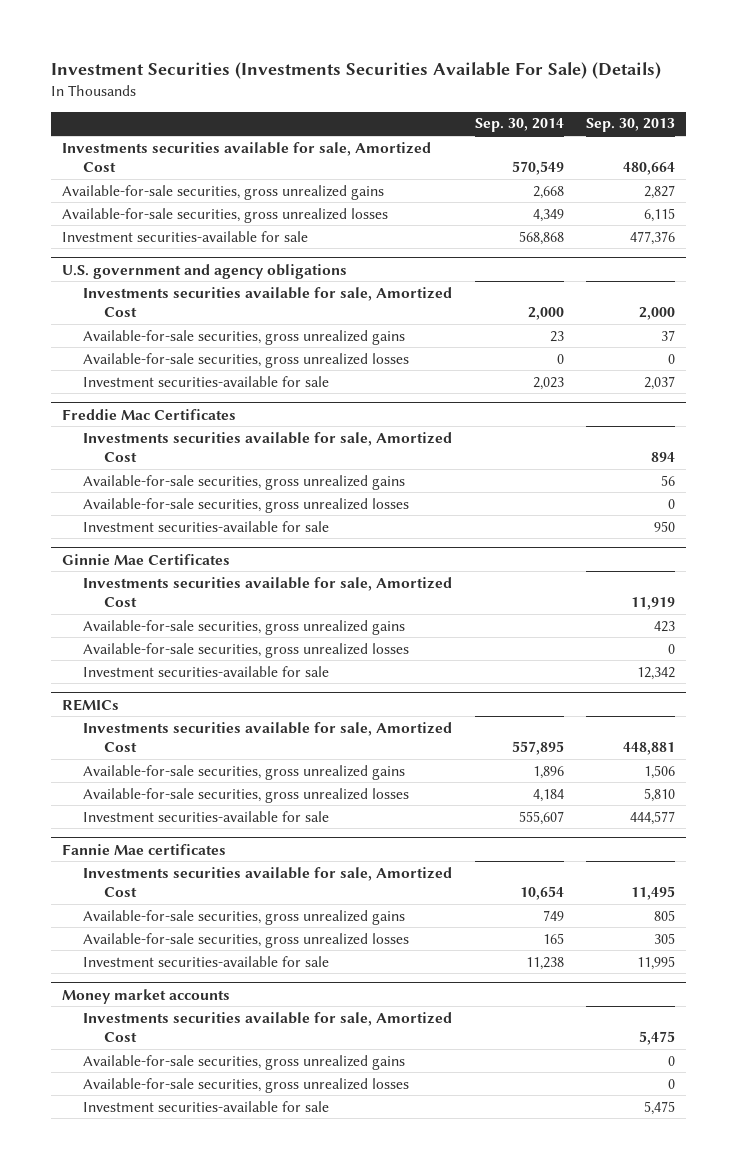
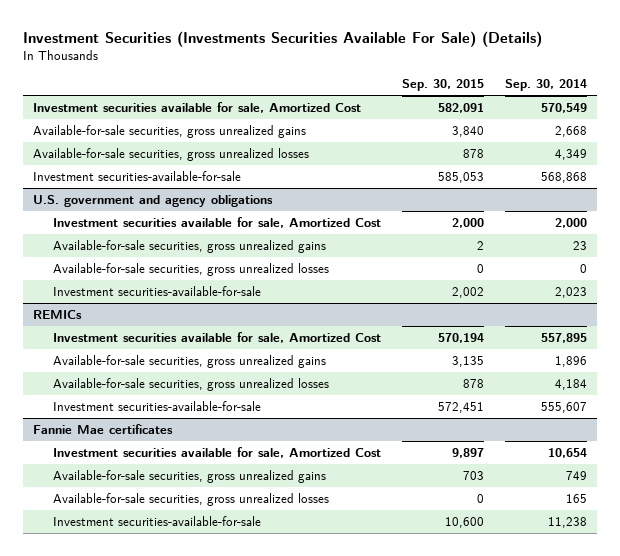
[586,118,676,133] Sep. 30, 2013 -> none
none -> [402,79,485,92] Sep. 30, 2015
[62,141,432,173] Investments securities available for sale, Amortized Cost -> [33,102,362,114] Investment securities available for sale, Amortized Cost
[62,230,309,242] Investment securities-available for sale -> [33,171,242,182] Investment securities-available-for-sale
[83,286,453,318] Investments securities available for sale, Amortized Cost -> [53,217,382,229] Investment securities available for sale, Amortized Cost
[62,408,237,420] Freddie Mac Certificates -> none
[83,431,453,463] Investments securities available for sale, Amortized Cost -> none
[83,474,406,490] Available-for-sale securities, gross unrealized gains -> none
[83,497,410,513] Available-for-sale securities, gross unrealized losses -> none
[83,520,330,532] Investment securities-available for sale -> none
[62,553,231,565] Ginnie Mae Certificates -> none
[83,576,453,608] Investments securities available for sale, Amortized Cost -> none
[83,619,406,635] Available-for-sale securities, gross unrealized gains -> none
[83,642,410,658] Available-for-sale securities, gross unrealized losses -> none
[83,665,330,677] Investment securities-available for sale -> none
[83,375,330,387] Investment securities-available for sale -> [53,286,262,297] Investment securities-available-for-sale
[83,721,453,753] Investments securities available for sale, Amortized Cost -> [53,332,382,344] Investment securities available for sale, Amortized Cost
[83,810,330,822] Investment securities-available for sale -> [53,401,262,412] Investment securities-available-for-sale
[83,866,453,898] Investments securities available for sale, Amortized Cost -> [53,447,382,459] Investment securities available for sale, Amortized Cost
[62,988,231,1004] Money market accounts -> none
[83,1011,453,1043] Investments securities available for sale, Amortized Cost -> none
[83,1054,406,1070] Available-for-sale securities, gross unrealized gains -> none
[83,1077,410,1093] Available-for-sale securities, gross unrealized losses -> none
[83,1100,330,1112] Investment securities-available for sale -> none
[83,955,330,967] Investment securities-available for sale -> [53,516,262,527] Investment securities-available-for-sale

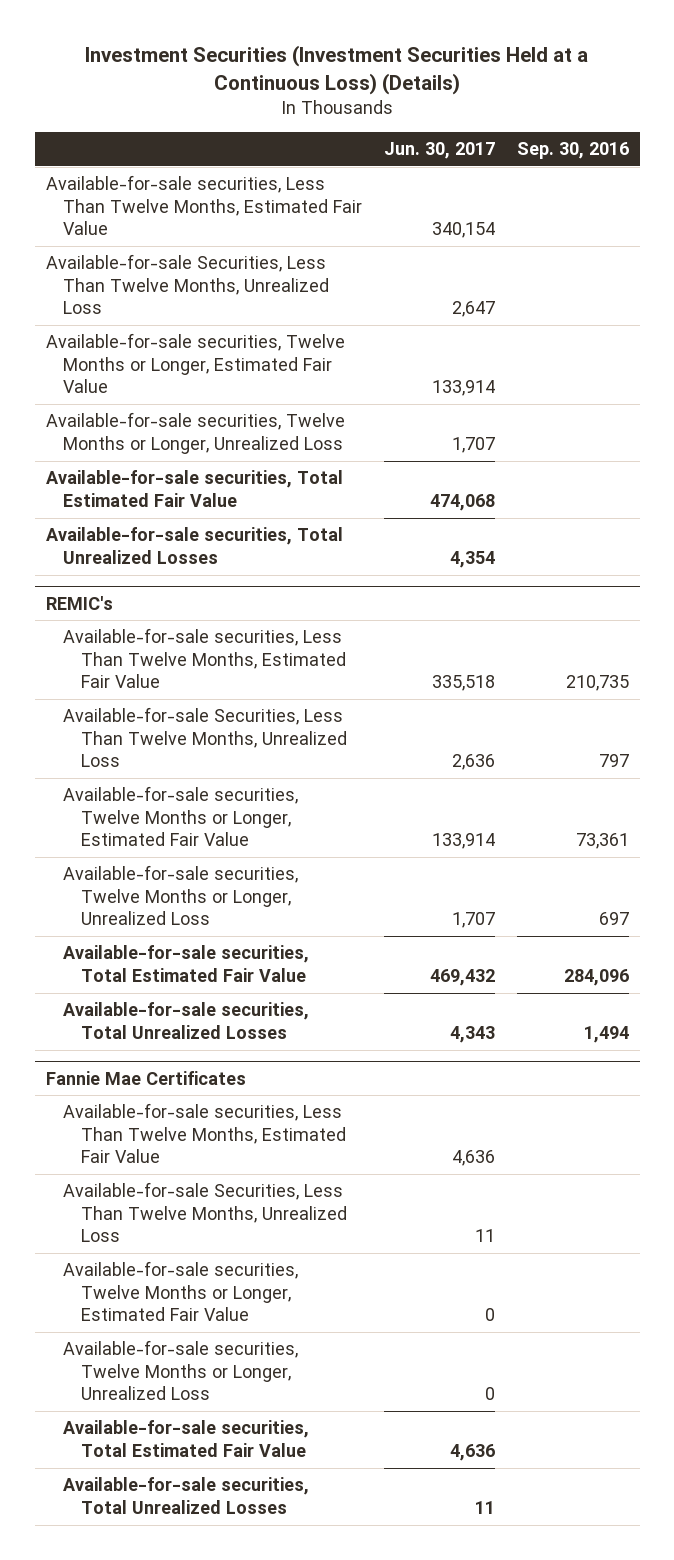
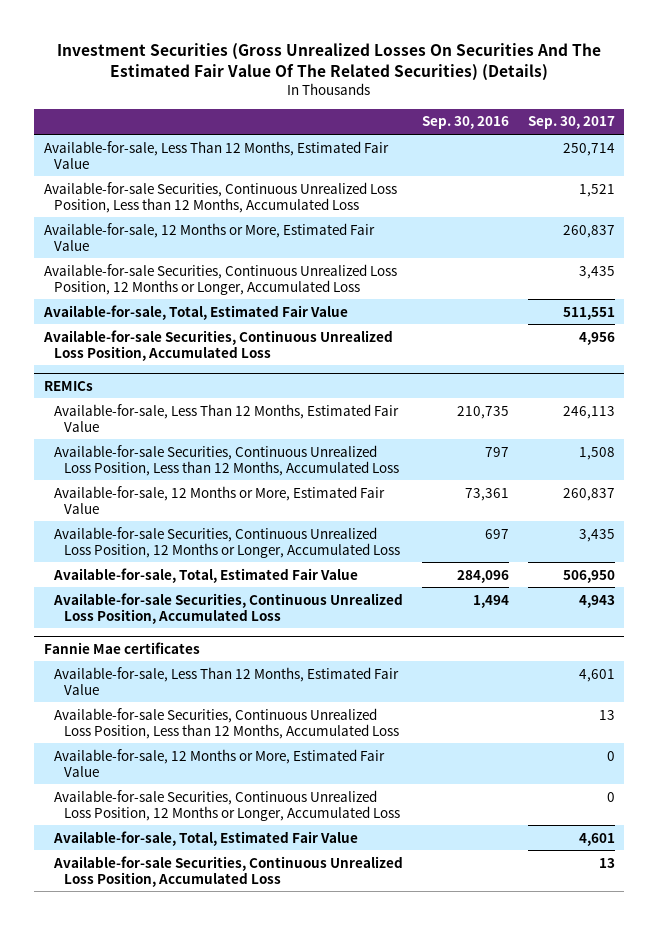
[85,45,589,95] Investment Securities (Investment Securities Held at a Continuous Loss) (Details) -> [57,42,602,81] Investment Securities (Gross Unrealized Losses On Securities And The Estimated Fair Value Of The Related Securities) (Details)
[384,142,496,160] Jun. 30, 2017 -> none
none -> [527,116,615,130] Sep. 30, 2017
[45,175,363,236] Available-for-sale securities, Less Than Twelve Months, Estimated Fair Value -> [43,140,389,169] Available-for-sale, Less Than 12 Months, Estimated Fair Value
[45,254,330,315] Available-for-sale Securities, Less Than Twelve Months, Unrealized Loss -> [43,181,397,213] Available-for-sale Securities, Continuous Unrealized Loss Position, Less than 12 Months, Accumulated Loss
[45,333,345,394] Available-for-sale securities, Twelve Months or Longer, Estimated Fair Value -> [43,222,375,251] Available-for-sale, 12 Months or More, Estimated Fair Value
[45,412,345,454] Available-for-sale securities, Twelve Months or Longer, Unrealized Loss -> [43,263,397,295] Available-for-sale Securities, Continuous Unrealized Loss Position, 12 Months or Longer, Accumulated Loss
[45,470,343,507] Available-for-sale securities, Total Estimated Fair Value -> [42,304,348,320] Available-for-sale, Total, Estimated Fair Value
[45,527,343,564] Available-for-sale securities, Total Unrealized Losses -> [42,329,393,361] Available-for-sale Securities, Continuous Unrealized Loss Position, Accumulated Loss
[45,595,113,610] REMIC's -> [43,380,93,391] REMICs
[63,628,347,689] Available-for-sale securities, Less Than Twelve Months, Estimated Fair Value -> [53,403,399,432] Available-for-sale, Less Than 12 Months, Estimated Fair Value
[63,707,348,768] Available-for-sale Securities, Less Than Twelve Months, Unrealized Loss -> [53,444,399,476] Available-for-sale Securities, Continuous Unrealized Loss Position, Less than 12 Months, Accumulated Loss
[63,786,299,847] Available-for-sale securities, Twelve Months or Longer, Estimated Fair Value -> [53,485,385,514] Available-for-sale, 12 Months or More, Estimated Fair Value
[63,865,299,926] Available-for-sale securities, Twelve Months or Longer, Unrealized Loss -> [53,526,400,558] Available-for-sale Securities, Continuous Unrealized Loss Position, 12 Months or Longer, Accumulated Loss
[63,945,310,982] Available-for-sale securities, Total Estimated Fair Value -> [52,567,358,583] Available-for-sale, Total, Estimated Fair Value
[63,1002,310,1039] Available-for-sale securities, Total Unrealized Losses -> [52,592,403,624] Available-for-sale Securities, Continuous Unrealized Loss Position, Accumulated Loss
[45,1070,246,1085] Fannie Mae Certificates -> [43,641,200,654] Fannie Mae certificates
[63,1103,347,1164] Available-for-sale securities, Less Than Twelve Months, Estimated Fair Value -> [53,666,399,695] Available-for-sale, Less Than 12 Months, Estimated Fair Value
[63,1182,348,1243] Available-for-sale Securities, Less Than Twelve Months, Unrealized Loss -> [53,707,399,739] Available-for-sale Securities, Continuous Unrealized Loss Position, Less than 12 Months, Accumulated Loss
[63,1261,299,1322] Available-for-sale securities, Twelve Months or Longer, Estimated Fair Value -> [53,748,385,777] Available-for-sale, 12 Months or More, Estimated Fair Value
[63,1340,299,1401] Available-for-sale securities, Twelve Months or Longer, Unrealized Loss -> [53,789,400,821] Available-for-sale Securities, Continuous Unrealized Loss Position, 12 Months or Longer, Accumulated Loss
[63,1420,310,1457] Available-for-sale securities, Total Estimated Fair Value -> [52,830,358,846] Available-for-sale, Total, Estimated Fair Value
[63,1477,310,1514] Available-for-sale securities, Total Unrealized Losses -> [52,855,403,887] Available-for-sale Securities, Continuous Unrealized Loss Position, Accumulated Loss

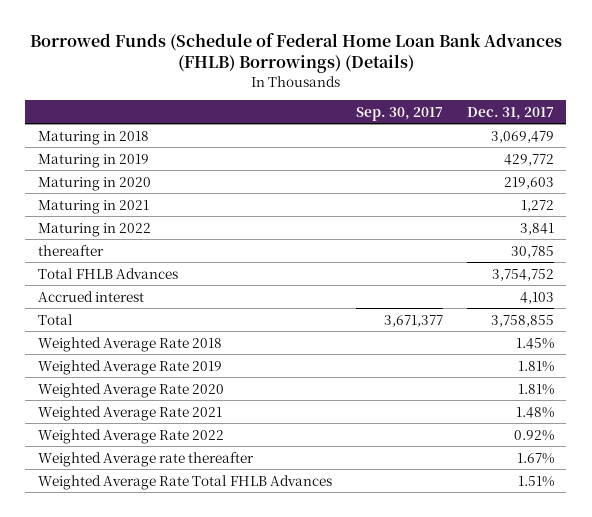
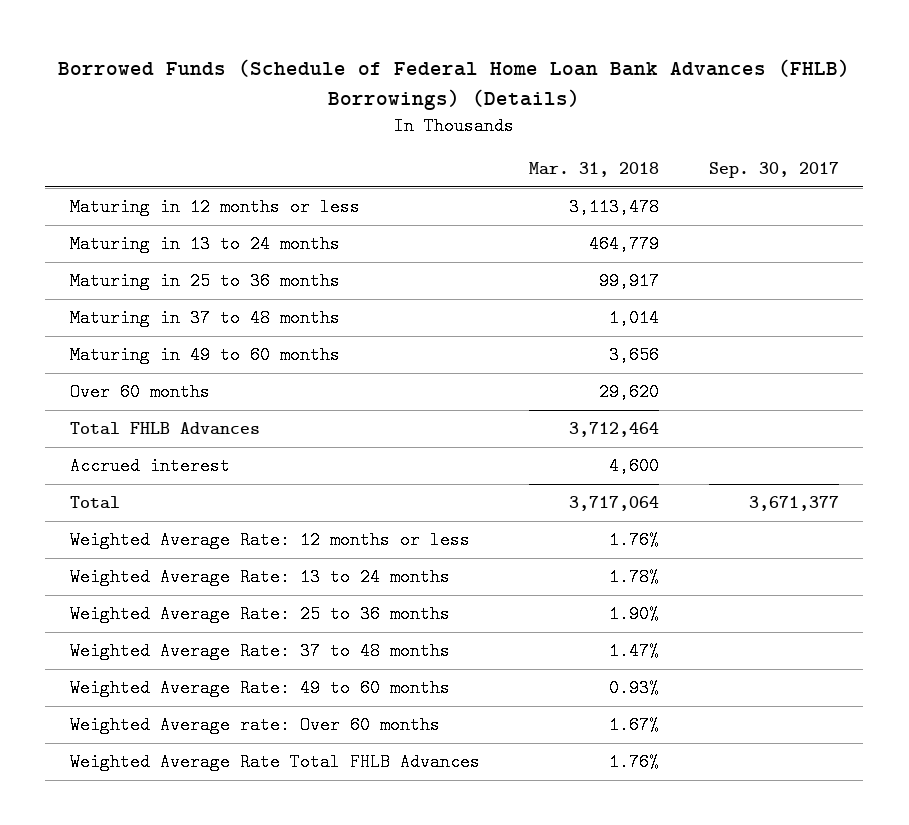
[467,106,555,120] Dec. 31, 2017 -> none
none -> [529,162,660,178] Mar. 31, 2018
[37,130,149,145] Maturing in 2018 -> [69,198,360,217] Maturing in 12 months or less
[37,153,149,168] Maturing in 2019 -> [69,235,340,254] Maturing in 13 to 24 months
[37,176,151,191] Maturing in 2020 -> [69,272,340,291] Maturing in 25 to 36 months
[37,199,149,214] Maturing in 2021 -> [69,309,340,328] Maturing in 37 to 48 months
[37,222,151,237] Maturing in 2022 -> [69,346,340,365] Maturing in 49 to 60 months
[37,244,104,256] thereafter -> [69,383,210,402] Over 60 months
[37,336,222,352] Weighted Average Rate 2018 -> [69,531,470,550] Weighted Average Rate: 12 months or less
[37,359,222,375] Weighted Average Rate 2019 -> [69,568,450,587] Weighted Average Rate: 13 to 24 months
[37,382,224,398] Weighted Average Rate 2020 -> [69,605,450,624] Weighted Average Rate: 25 to 36 months
[37,405,222,421] Weighted Average Rate 2021 -> [69,642,450,661] Weighted Average Rate: 37 to 48 months
[37,428,224,444] Weighted Average Rate 2022 -> [69,679,450,698] Weighted Average Rate: 49 to 60 months
[37,451,254,467] Weighted Average rate thereafter -> [69,716,440,735] Weighted Average rate: Over 60 months

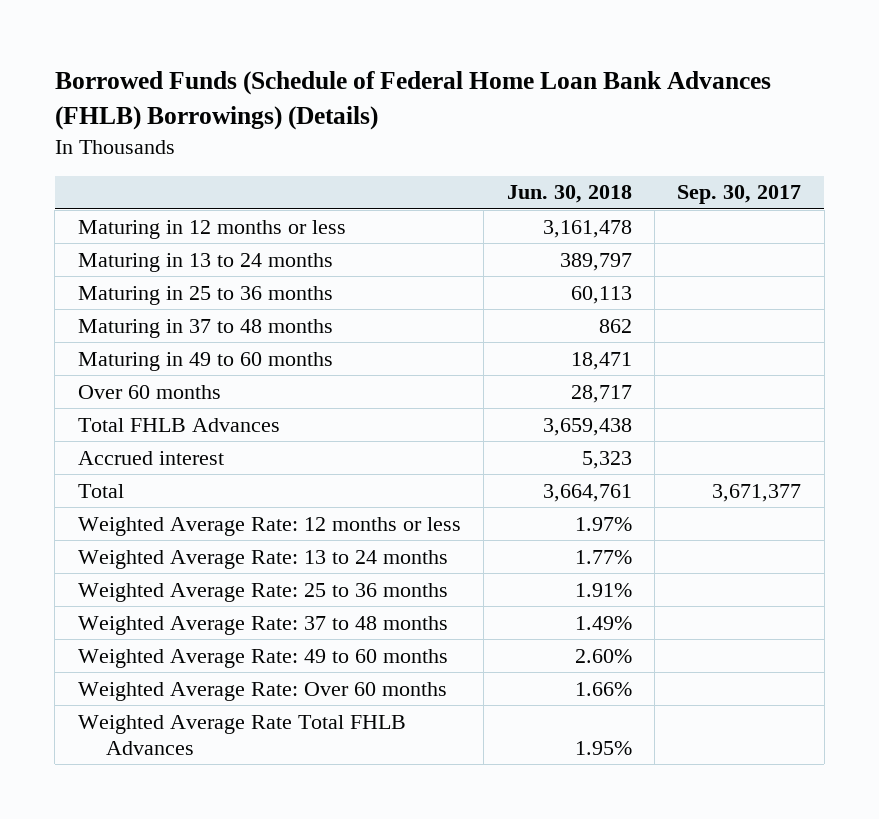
[529,162,660,178] Mar. 31, 2018 -> none
none -> [506,185,632,204] Jun. 30, 2018
[69,716,440,735] Weighted Average rate: Over 60 months -> [77,681,447,701] Weighted Average Rate: Over 60 months

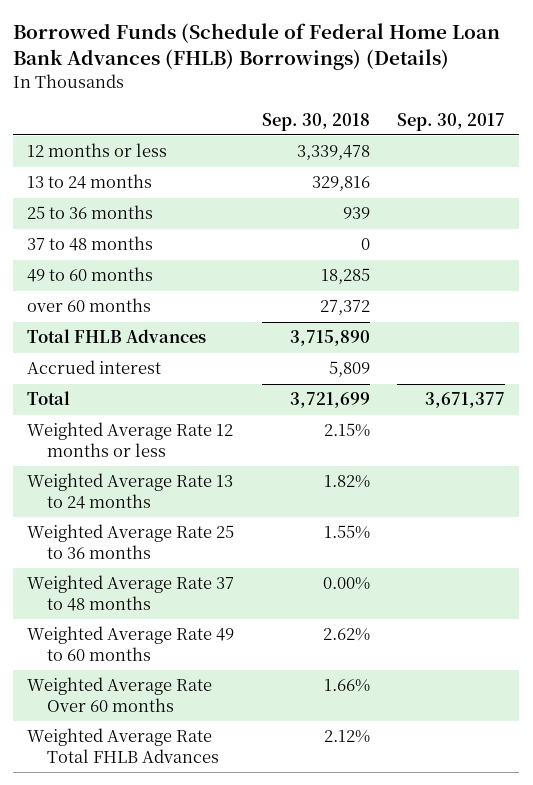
[506,185,632,204] Jun. 30, 2018 -> none
none -> [261,112,370,131] Sep. 30, 2018
[77,219,346,239] Maturing in 12 months or less -> [27,143,168,158] 12 months or less
[77,252,333,272] Maturing in 13 to 24 months -> [27,174,153,190] 13 to 24 months
[77,285,333,305] Maturing in 25 to 36 months -> [27,205,154,220] 25 to 36 months
[77,318,333,338] Maturing in 37 to 48 months -> [27,236,154,252] 37 to 48 months
[77,351,333,371] Maturing in 49 to 60 months -> [27,267,154,283] 49 to 60 months
[77,384,221,399] Over 60 months -> [27,298,152,313] over 60 months
[77,516,461,536] Weighted Average Rate: 12 months or less -> [27,422,234,457] Weighted Average Rate 12 months or less
[77,549,448,569] Weighted Average Rate: 13 to 24 months -> [27,473,234,509] Weighted Average Rate 13 to 24 months
[77,582,448,602] Weighted Average Rate: 25 to 36 months -> [27,524,235,559] Weighted Average Rate 25 to 36 months
[77,615,448,635] Weighted Average Rate: 37 to 48 months -> [27,575,235,611] Weighted Average Rate 37 to 48 months
[77,648,448,668] Weighted Average Rate: 49 to 60 months -> [27,626,235,661] Weighted Average Rate 49 to 60 months
[77,681,447,701] Weighted Average Rate: Over 60 months -> [27,677,213,712] Weighted Average Rate Over 60 months

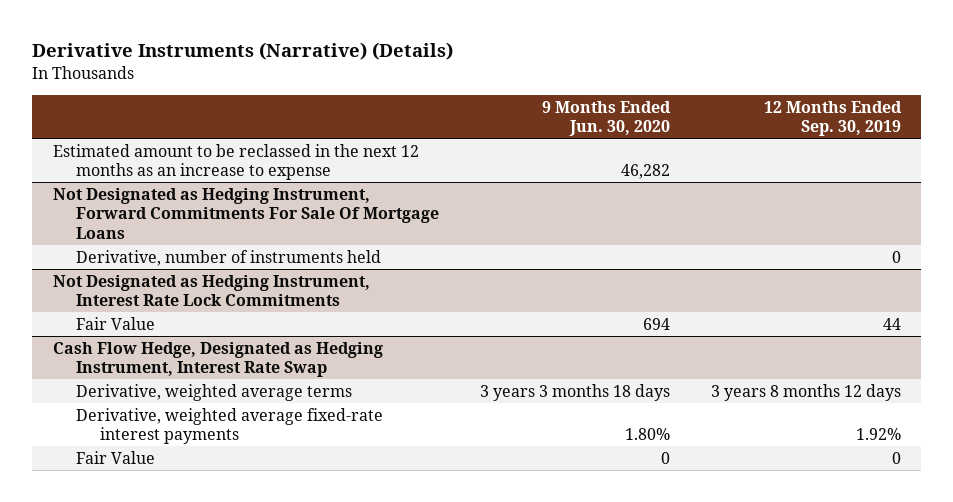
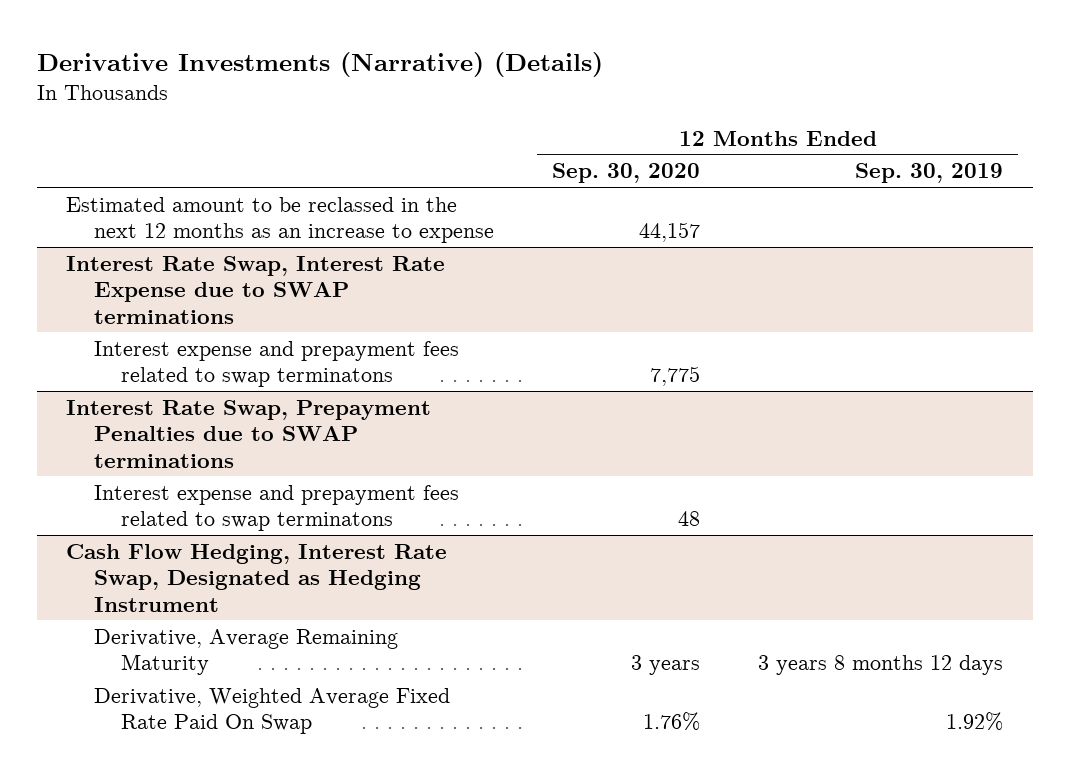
[32,42,454,61] Derivative Instruments (Narrative) (Details) -> [36,51,603,77] Derivative Investments (Narrative) (Details)
[542,100,672,137] 9 Months Ended Jun. 30, 2020 -> none
none -> [552,163,701,184] Sep. 30, 2020
[52,187,440,239] Not Designated as Hedging Instrument, Forward Commitments For Sale Of Mortgage Loans -> none
[76,249,382,266] Derivative, number of instruments held -> none
[52,274,370,307] Not Designated as Hedging Instrument, Interest Rate Lock Commitments -> none
[76,316,156,330] Fair Value -> none
[76,450,156,464] Fair Value -> none
none -> [66,255,446,324] Interest Rate Swap, Interest Rate Expense due to SWAP terminations
none -> [93,340,459,388] Interest expense and prepayment fees related to swap terminatons
none -> [66,399,432,468] Interest Rate Swap, Prepayment Penalties due to SWAP terminations
none -> [93,484,459,532] Interest expense and prepayment fees related to swap terminatons
[52,341,383,378] Cash Flow Hedge, Designated as Hedging Instrument, Interest Rate Swap -> [66,543,448,612] Cash Flow Hedging, Interest Rate Swap, Designated as Hedging Instrument
[76,383,353,401] Derivative, weighted average terms -> [93,628,398,676] Derivative, Average Remaining Maturity
[76,407,384,445] Derivative, weighted average fixed-rate interest payments -> [93,687,450,735] Derivative, Weighted Average Fixed Rate Paid On Swap

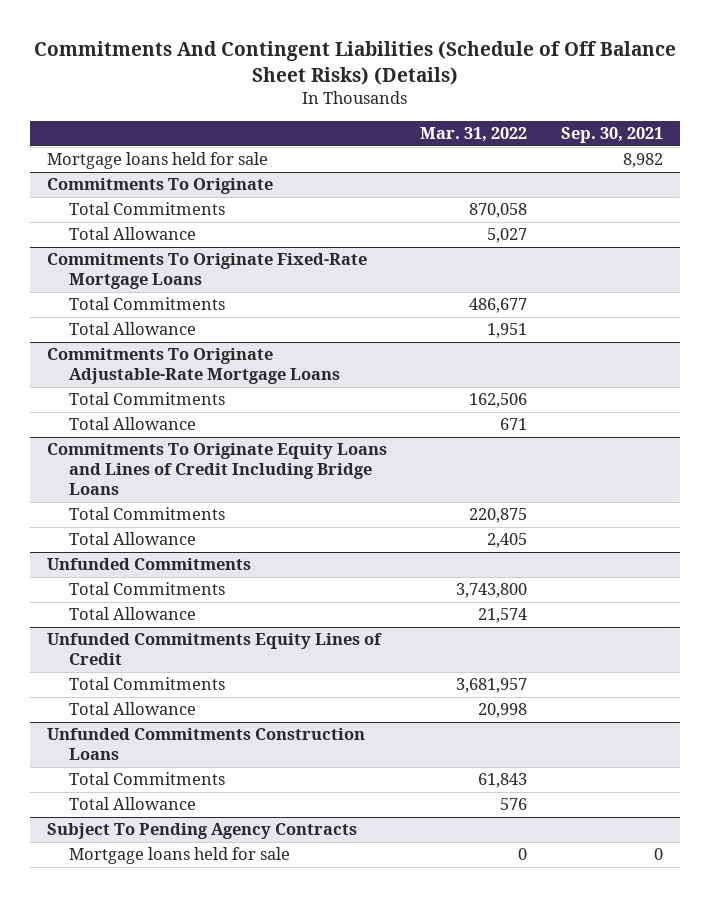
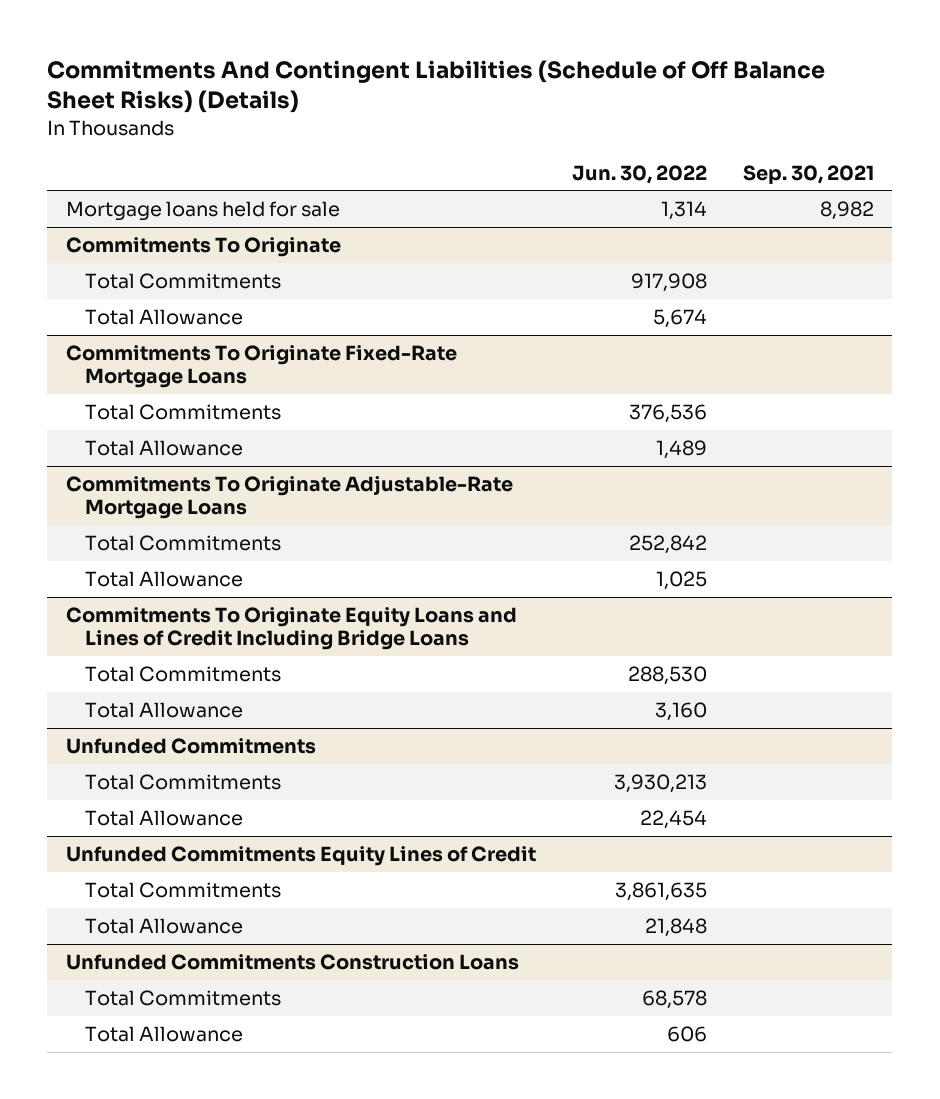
[420,127,528,143] Mar. 31, 2022 -> none
none -> [571,164,707,184] Jun. 30, 2022
[46,823,357,840] Subject To Pending Agency Contracts -> none
[68,847,290,865] Mortgage loans held for sale -> none

